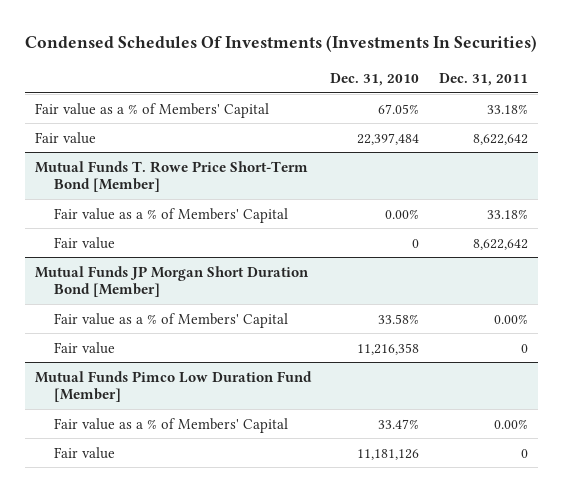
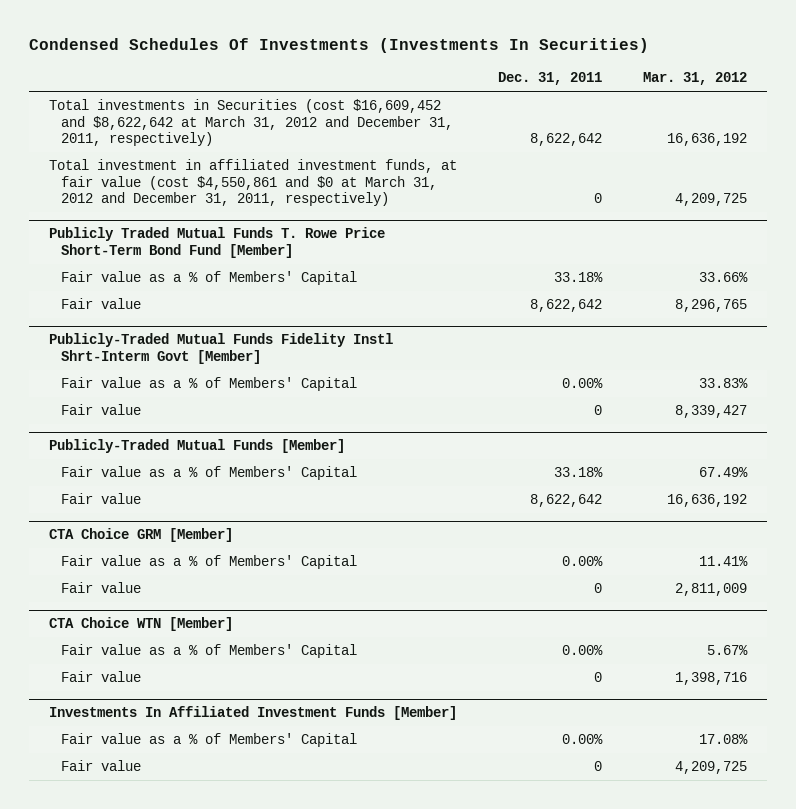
[330,72,420,86] Dec. 31, 2010 -> none
none -> [642,72,747,86] Mar. 31, 2012
none -> [49,98,454,147] Total investments in Securities (cost $16,609,452 and $8,622,642 at March 31, 2012 and December 31, 2011, respectively)
none -> [49,158,458,207] Total investment in affiliated investment funds, at fair value (cost $4,550,861 and $0 at March 31, 2012 and December 31, 2011, respectively)
none -> [49,227,386,258] Publicly Traded Mutual Funds T. Rowe Price Short-Term Bond Fund [Member]
[34,160,308,193] Mutual Funds T. Rowe Price Short-Term Bond [Member] -> none
none -> [49,333,394,364] Publicly-Traded Mutual Funds Fidelity Instl Shrt-Interm Govt [Member]
none -> [61,376,358,391] Fair value as a % of Members' Capital
none -> [61,403,142,415] Fair value
none -> [49,439,346,454] Publicly-Traded Mutual Funds [Member]
[34,265,309,298] Mutual Funds JP Morgan Short Duration Bond [Member] -> none
none -> [49,528,234,543] CTA Choice GRM [Member]
[34,370,312,403] Mutual Funds Pimco Low Duration Fund [Member] -> none
none -> [49,617,234,632] CTA Choice WTN [Member]
none -> [49,706,458,721] Investments In Affiliated Investment Funds [Member]
none -> [61,732,358,747] Fair value as a % of Members' Capital
none -> [61,759,142,771] Fair value

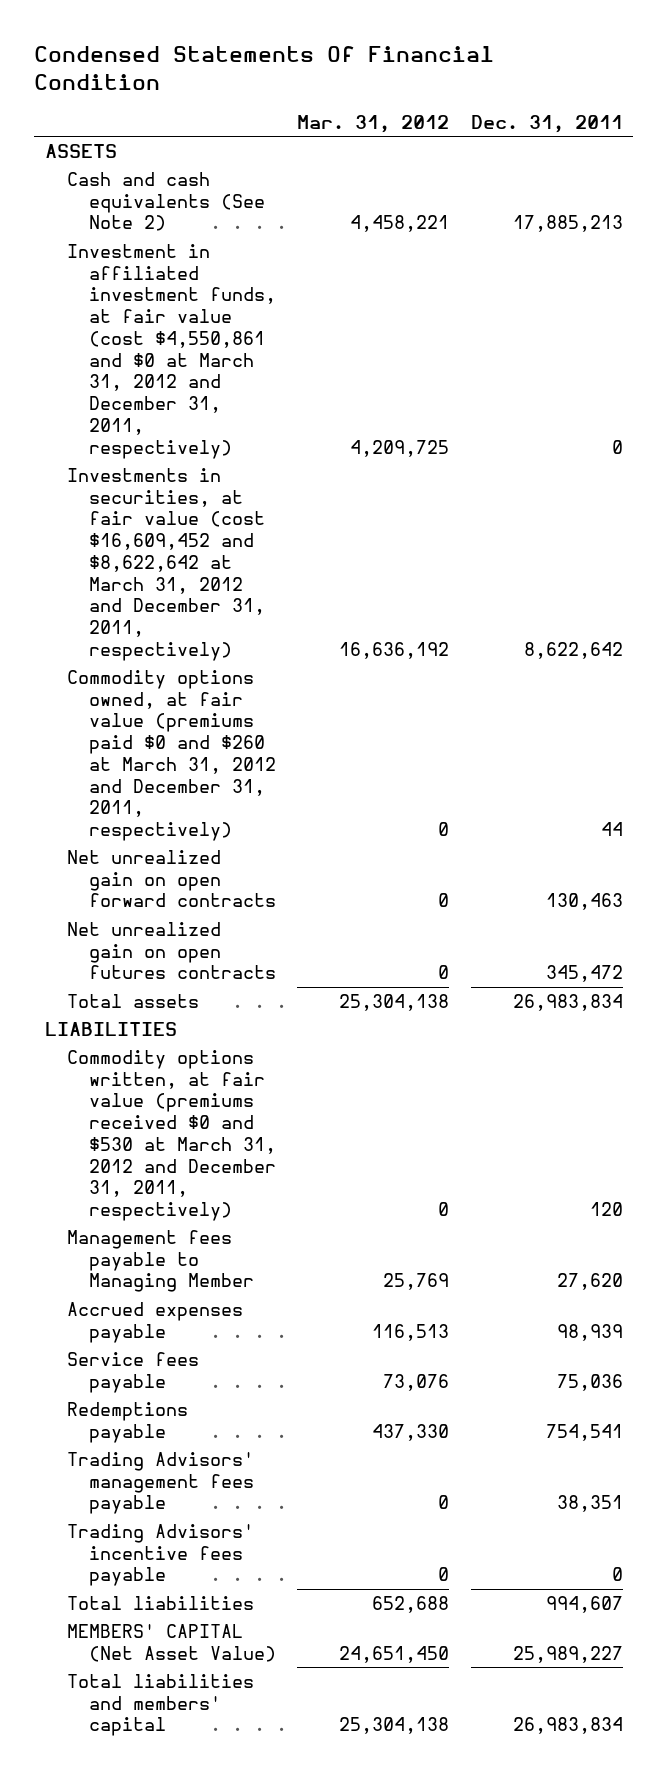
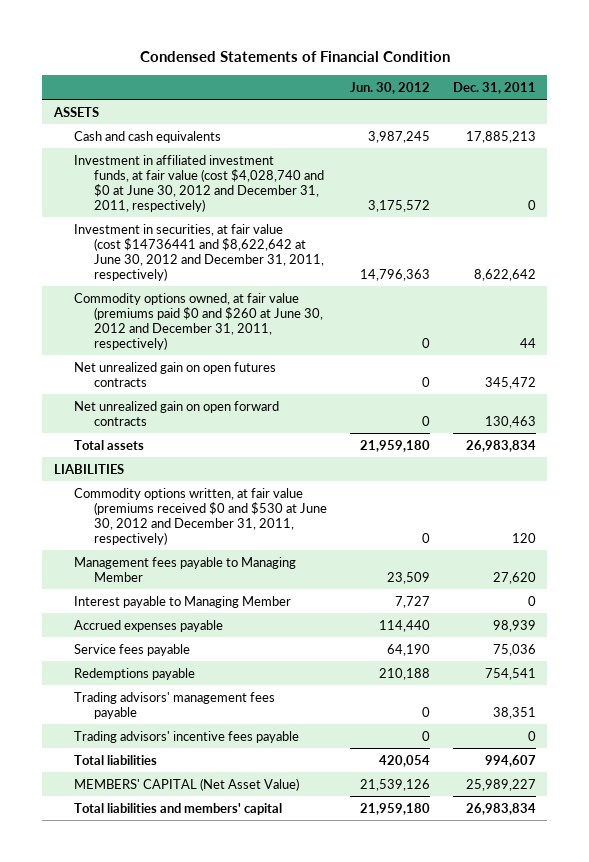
[34,46,495,91] Condensed Statements Of Financial Condition -> [139,51,450,63] Condensed Statements of Financial Condition
[297,115,450,134] Mar. 31, 2012 -> none
none -> [349,81,430,94] Jun. 30, 2012
[67,172,266,232] Cash and cash equivalents (See Note 2) -> [73,130,221,143] Cash and cash equivalents
[67,244,277,459] Investment in affiliated investment funds, at fair value (cost $4,550,861 and $0 at March 31, 2012 and December 31, 2011, respectively) -> [73,154,324,212] Investment in affiliated investment funds, at fair value (cost $4,028,740 and $0 at June 30, 2012 and December 31, 2011, respectively)
[67,468,266,661] Investments in securities, at fair value (cost $16,609,452 and $8,622,642 at March 31, 2012 and December 31, 2011, respectively) -> [73,223,324,281] Investment in securities, at fair value (cost $14736441 and $8,622,642 at June 30, 2012 and December 31, 2011, respectively)
[67,670,277,842] Commodity options owned, at fair value (premiums paid $0 and $260 at March 31, 2012 and December 31, 2011, respectively) -> [73,292,323,350] Commodity options owned, at fair value (premiums paid $0 and $260 at June 30, 2012 and December 31, 2011, respectively)
[67,850,277,908] Net unrealized gain on open forward contracts -> [73,400,279,426] Net unrealized gain on open forward contracts
[67,1050,277,1222] Commodity options written, at fair value (premiums received $0 and $530 at March 31, 2012 and December 31, 2011, respectively) -> [73,487,327,545] Commodity options written, at fair value (premiums received $0 and $530 at June 30, 2012 and December 31, 2011, respectively)
none -> [73,595,291,608] Interest payable to Managing Member
[67,1452,255,1515] Trading Advisors' management fees payable -> [73,691,275,719] Trading advisors' management fees payable
[67,1524,255,1587] Trading Advisors' incentive fees payable -> [73,730,299,743] Trading advisors' incentive fees payable

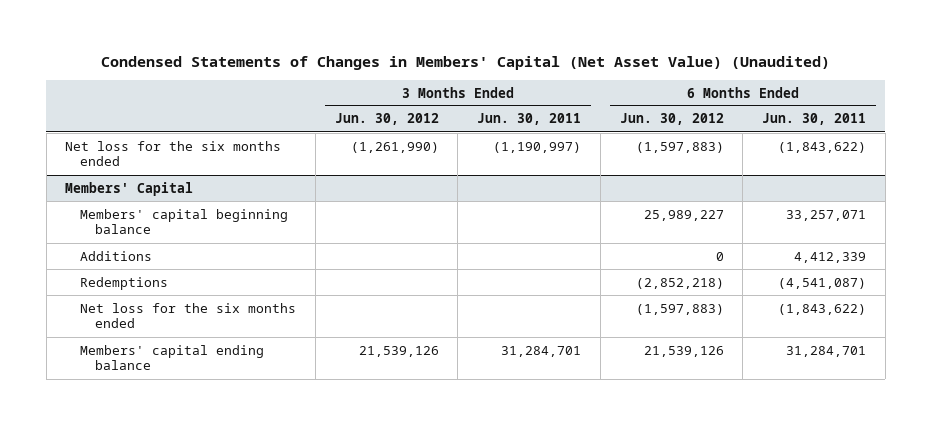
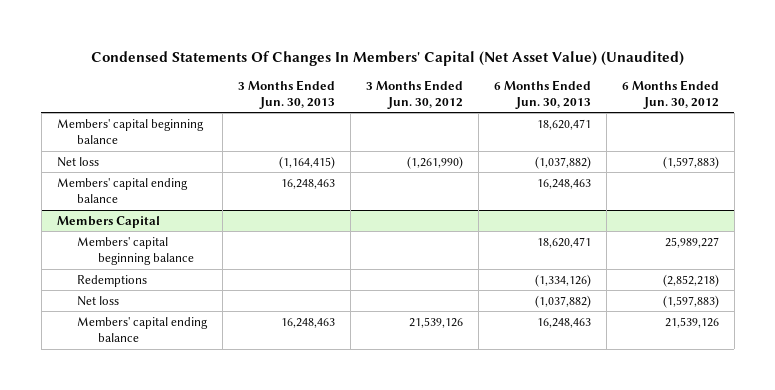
[100,55,830,70] Condensed Statements of Changes in Members' Capital (Net Asset Value) (Unaudited) -> [90,50,684,66] Condensed Statements Of Changes In Members' Capital (Net Asset Value) (Unaudited)
[477,113,582,126] Jun. 30, 2011 -> none
[762,113,867,126] Jun. 30, 2011 -> none
none -> [238,79,336,109] 3 Months Ended Jun. 30, 2013
none -> [493,79,591,109] 6 Months Ended Jun. 30, 2013
none -> [56,118,204,145] Members' capital beginning balance
[65,140,282,167] Net loss for the six months ended -> [56,156,99,167] Net loss
none -> [56,177,188,204] Members' capital ending balance
[65,181,194,196] Members' Capital -> [56,215,160,228] Members Capital
[79,250,152,261] Additions -> none
[79,302,296,329] Net loss for the six months ended -> [77,295,120,306] Net loss

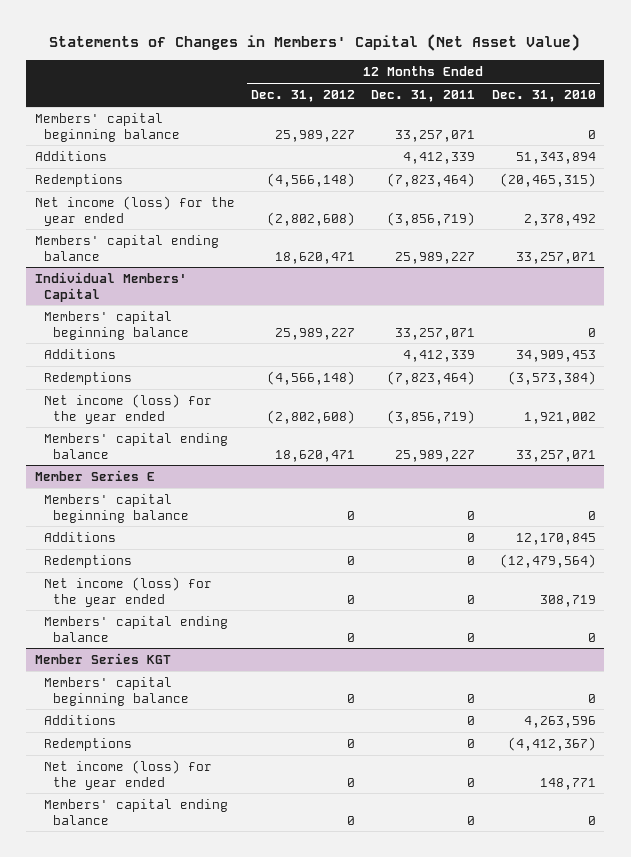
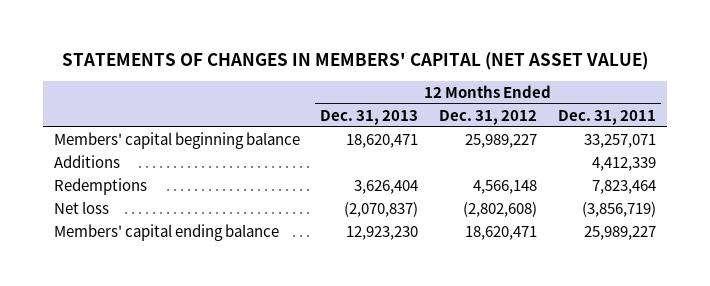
[49,33,581,51] Statements of Changes in Members' Capital (Net Asset Value) -> [61,52,648,71] STATEMENTS OF CHANGES IN MEMBERS' CAPITAL (NET ASSET VALUE)
[491,90,596,103] Dec. 31, 2010 -> none
none -> [320,109,419,125] Dec. 31, 2013
[34,235,219,261] Members' capital ending balance -> none
[34,272,187,302] Individual Members' Capital -> none
[44,311,190,340] Members' capital beginning balance -> none
[44,349,117,360] Additions -> none
[44,372,133,386] Redemptions -> none
[44,394,213,424] Net income (loss) for the year ended -> none
[267,173,356,188] (4,566,148) -> [473,179,538,194] 4,566,148
[387,173,476,188] (7,823,464) -> [592,179,657,194] 7,823,464
[34,196,235,226] Net income (loss) for the year ended -> [53,200,109,214] Net loss
[34,470,155,482] Member Series E -> none
[44,494,190,523] Members' capital beginning balance -> none
[44,532,117,543] Additions -> none
[44,555,133,569] Redemptions -> none
[44,577,213,607] Net income (loss) for the year ended -> none
[44,616,229,642] Members' capital ending balance -> none
[34,653,171,665] Member Series KGT -> none
[44,677,190,706] Members' capital beginning balance -> none
[44,715,117,726] Additions -> none
[44,738,133,752] Redemptions -> none
[44,760,213,790] Net income (loss) for the year ended -> none
[44,799,229,825] Members' capital ending balance -> none

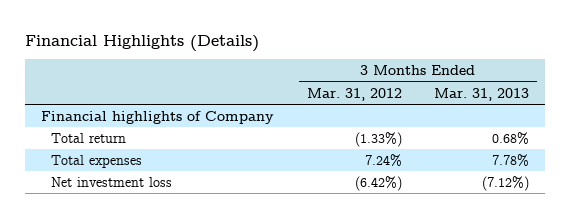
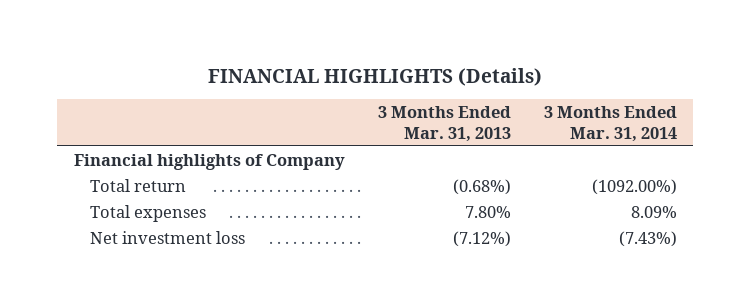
[24,34,259,52] Financial Highlights (Details) -> [208,67,543,86] FINANCIAL HIGHLIGHTS (Details)
[306,87,402,101] Mar. 31, 2012 -> none
none -> [543,106,677,142] 3 Months Ended Mar. 31, 2014
[492,131,530,145] 0.68% -> [452,178,511,195] (0.68%)
[492,153,530,167] 7.78% -> [464,205,511,218] 7.80%

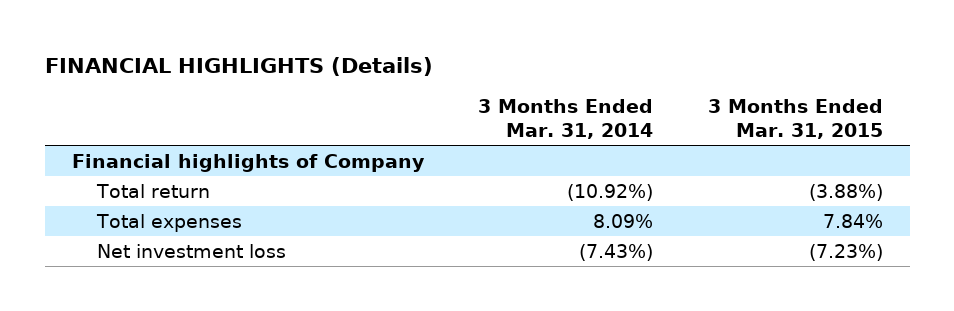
[377,106,511,142] 3 Months Ended Mar. 31, 2013 -> none
none -> [707,99,883,139] 3 Months Ended Mar. 31, 2015
[591,178,677,195] (1092.00%) -> [567,183,654,201] (10.92%)

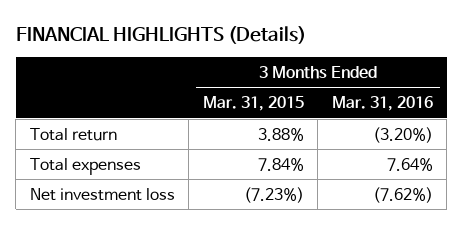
[478,99,654,139] 3 Months Ended Mar. 31, 2014 -> none
none -> [331,96,433,112] Mar. 31, 2016
[71,153,425,172] Financial highlights of Company -> none
[808,183,883,201] (3.88%) -> [257,127,304,141] 3.88%

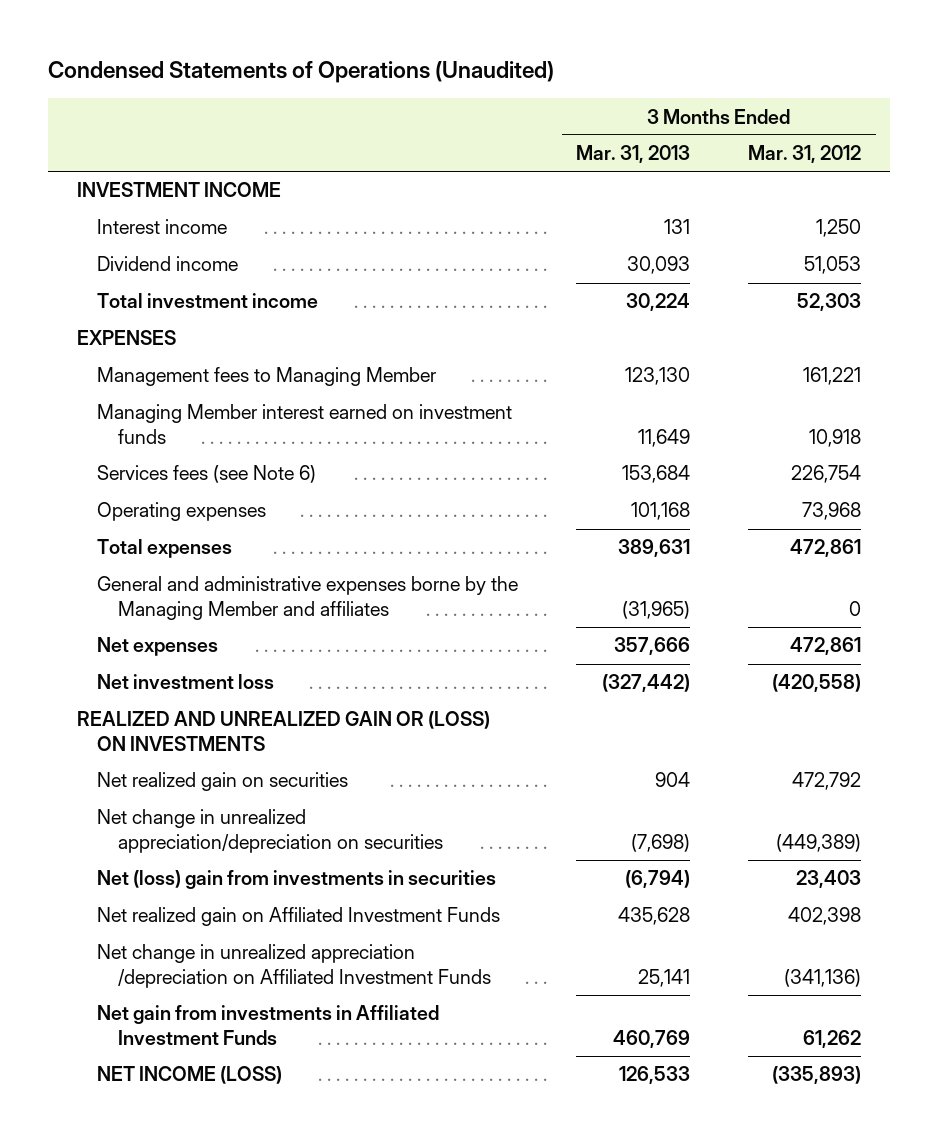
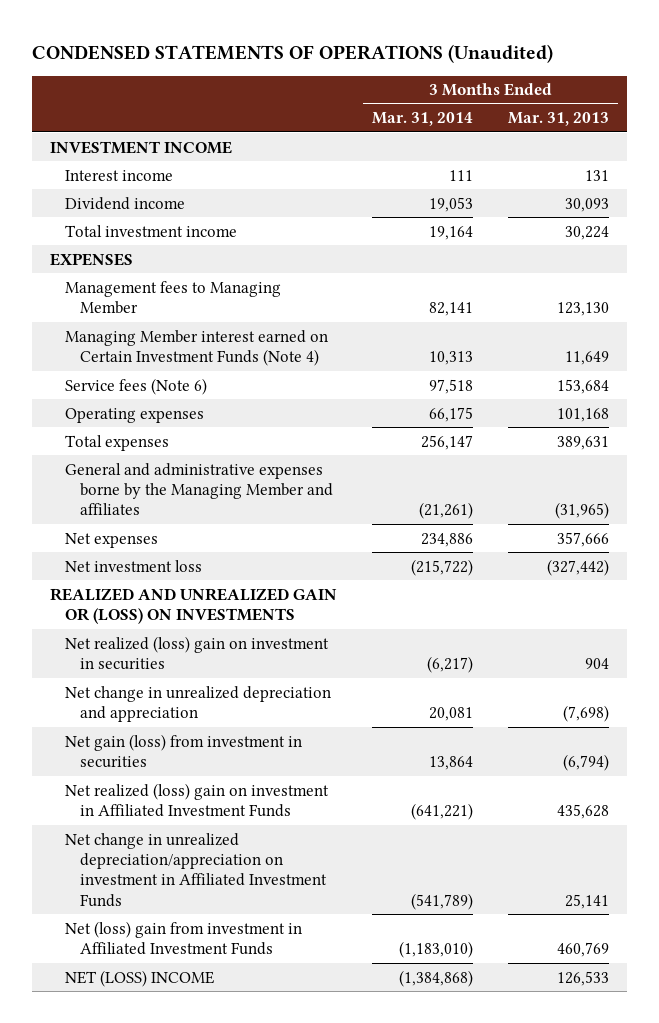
[47,61,554,84] Condensed Statements of Operations (Unaudited) -> [32,43,554,63] CONDENSED STATEMENTS OF OPERATIONS (Unaudited)
[748,145,862,164] Mar. 31, 2012 -> none
none -> [372,112,474,127] Mar. 31, 2014
[97,404,513,445] Managing Member interest earned on investment funds -> [65,329,329,367] Managing Member interest earned on Certain Investment Funds (Note 4)
[97,465,317,484] Services fees (see Note 6) -> [65,377,208,395] Service fees (Note 6)
[97,772,349,792] Net realized gain on securities -> [65,635,330,671] Net realized (loss) gain on investment in securities
[97,809,443,854] Net change in unrealized appreciation/depreciation on securities -> [65,685,332,723] Net change in unrealized depreciation and appreciation
[97,870,497,890] Net (loss) gain from investments in securities -> [65,733,303,769] Net gain (loss) from investment in securities
[97,907,501,927] Net realized gain on Affiliated Investment Funds -> [65,782,330,818] Net realized (loss) gain on investment in Affiliated Investment Funds
[97,944,491,989] Net change in unrealized appreciation /depreciation on Affiliated Investment Funds -> [65,832,328,907] Net change in unrealized depreciation/appreciation on investment in Affiliated Investment Funds
[97,1005,440,1046] Net gain from investments in Affiliated Investment Funds -> [65,920,303,956] Net (loss) gain from investment in Affiliated Investment Funds
[97,1066,283,1085] NET INCOME (LOSS) -> [65,969,215,987] NET (LOSS) INCOME

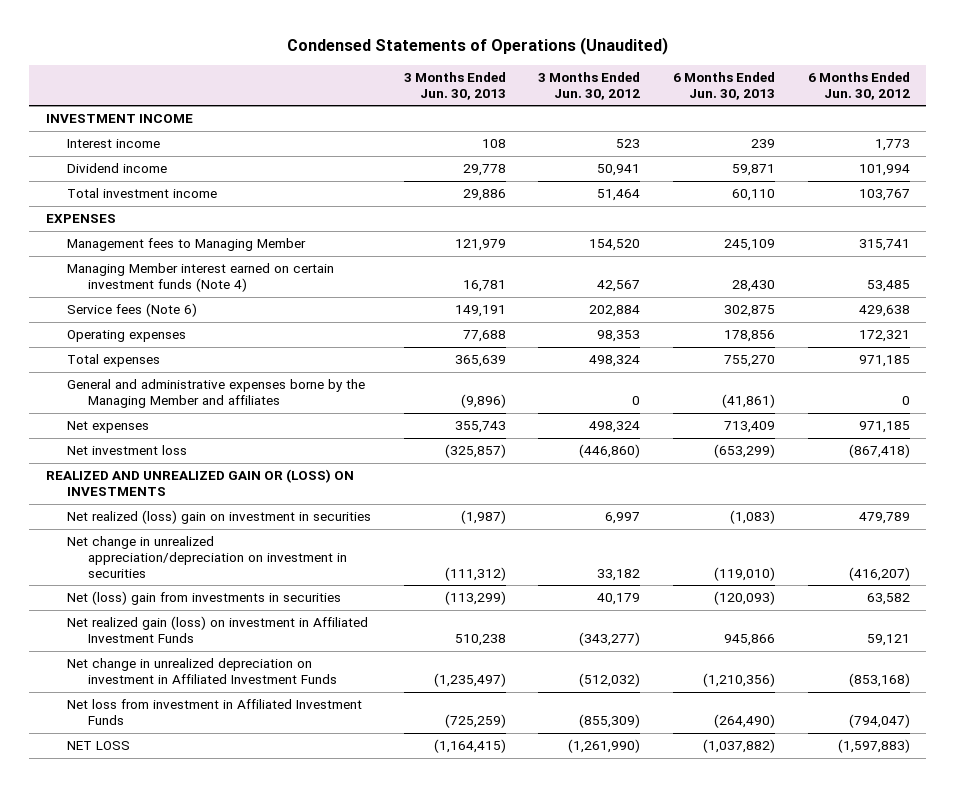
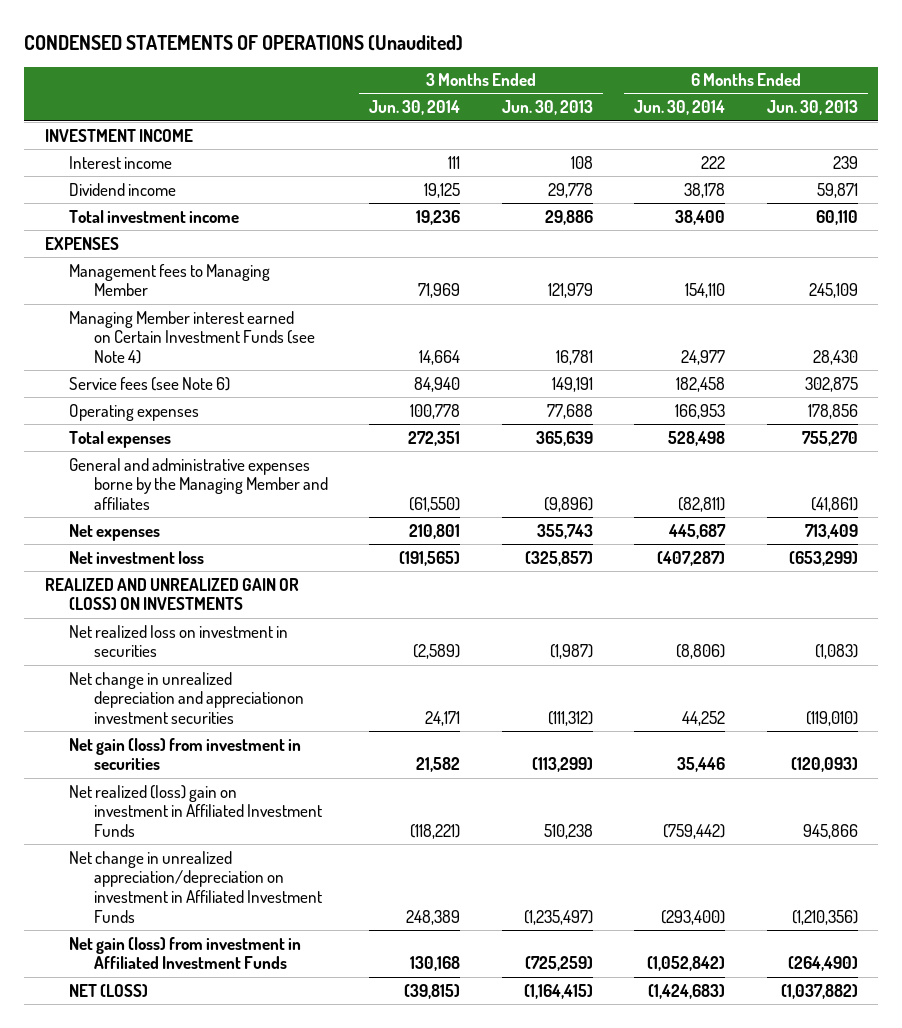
[286,36,668,55] Condensed Statements of Operations (Unaudited) -> [23,35,463,52] CONDENSED STATEMENTS OF OPERATIONS (Unaudited)
[538,71,641,100] 3 Months Ended Jun. 30, 2012 -> none
[807,71,910,100] 6 Months Ended Jun. 30, 2012 -> none
none -> [369,100,461,116] Jun. 30, 2014
none -> [634,100,726,116] Jun. 30, 2014
[66,263,334,293] Managing Member interest earned on certain investment funds (Note 4) -> [69,310,315,365] Managing Member interest earned on Certain Investment Funds (see Note 4)
[66,303,197,318] Service fees (Note 6) -> [69,376,231,391] Service fees (see Note 6)
[66,510,371,525] Net realized (loss) gain on investment in securities -> [69,624,289,658] Net realized loss on investment in securities
[66,536,347,579] Net change in unrealized appreciation/depreciation on investment in securities -> [69,671,304,725] Net change in unrealized depreciation and appreciationon investment securities
[66,591,341,606] Net (loss) gain from investments in securities -> [69,737,302,771] Net gain (loss) from investment in securities
[66,616,368,644] Net realized gain (loss) on investment in Affiliated Investment Funds -> [69,784,322,838] Net realized (loss) gain on investment in Affiliated Investment Funds
[66,658,337,685] Net change in unrealized depreciation on investment in Affiliated Investment Funds -> [69,850,322,923] Net change in unrealized appreciation/depreciation on investment in Affiliated Investment Funds
[66,699,362,726] Net loss from investment in Affiliated Investment Funds -> [69,936,302,970] Net gain (loss) from investment in Affiliated Investment Funds
[66,741,130,751] NET LOSS -> [69,983,149,997] NET (LOSS)

